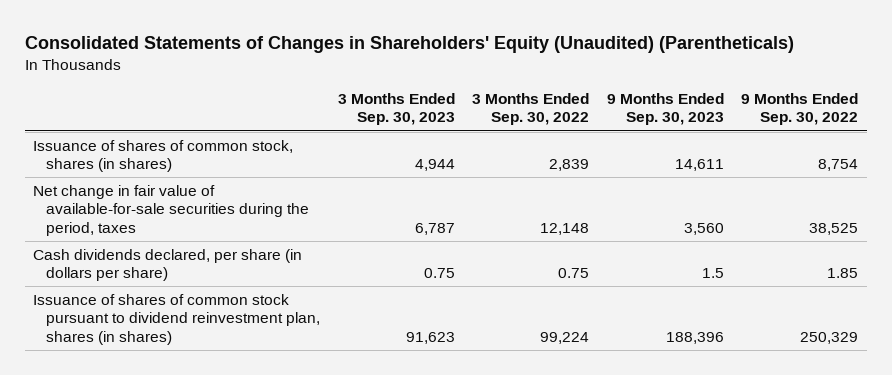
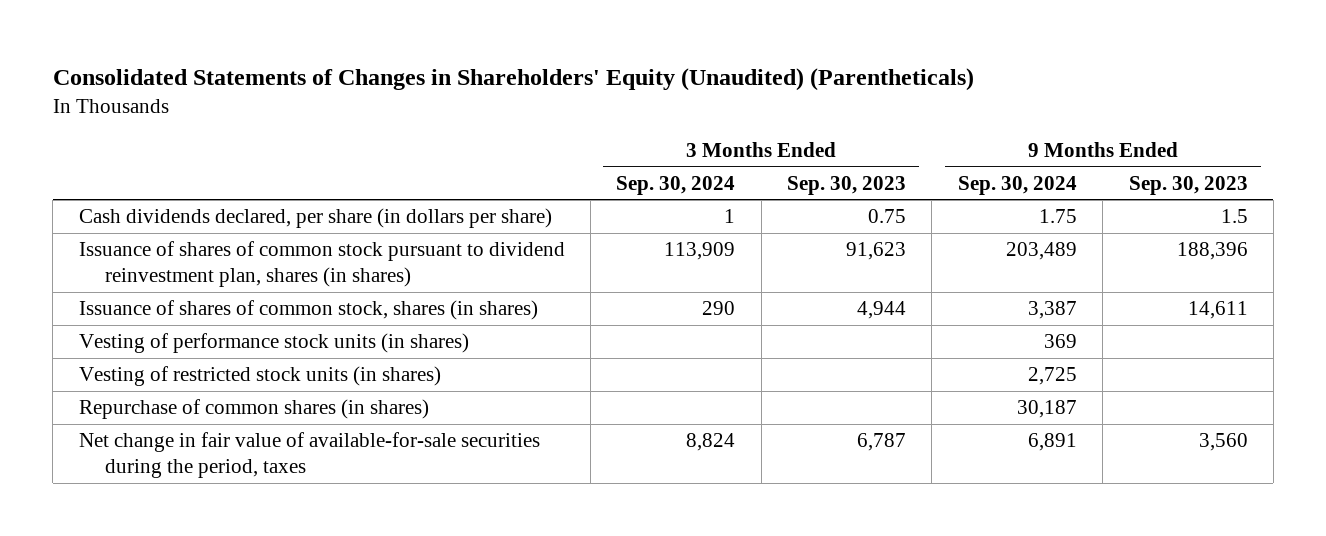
[472,92,590,126] 3 Months Ended Sep. 30, 2022 -> none
[741,92,859,126] 9 Months Ended Sep. 30, 2022 -> none
none -> [616,175,736,195] Sep. 30, 2024
none -> [957,175,1077,195] Sep. 30, 2024
[33,139,294,173] Issuance of shares of common stock, shares (in shares) -> [78,300,538,321] Issuance of shares of common stock, shares (in shares)
none -> [78,333,469,354] Vesting of performance stock units (in shares)
none -> [78,366,441,387] Vesting of restricted stock units (in shares)
none -> [78,399,429,420] Repurchase of common shares (in shares)
[33,184,310,236] Net change in fair value of available-for-sale securities during the period, taxes -> [78,432,540,479] Net change in fair value of available-for-sale securities during the period, taxes

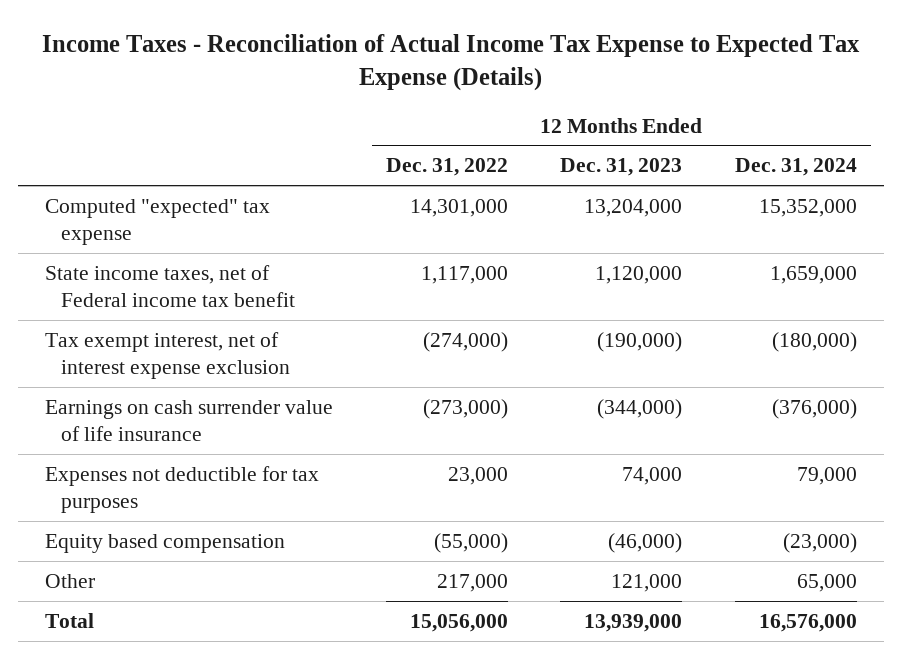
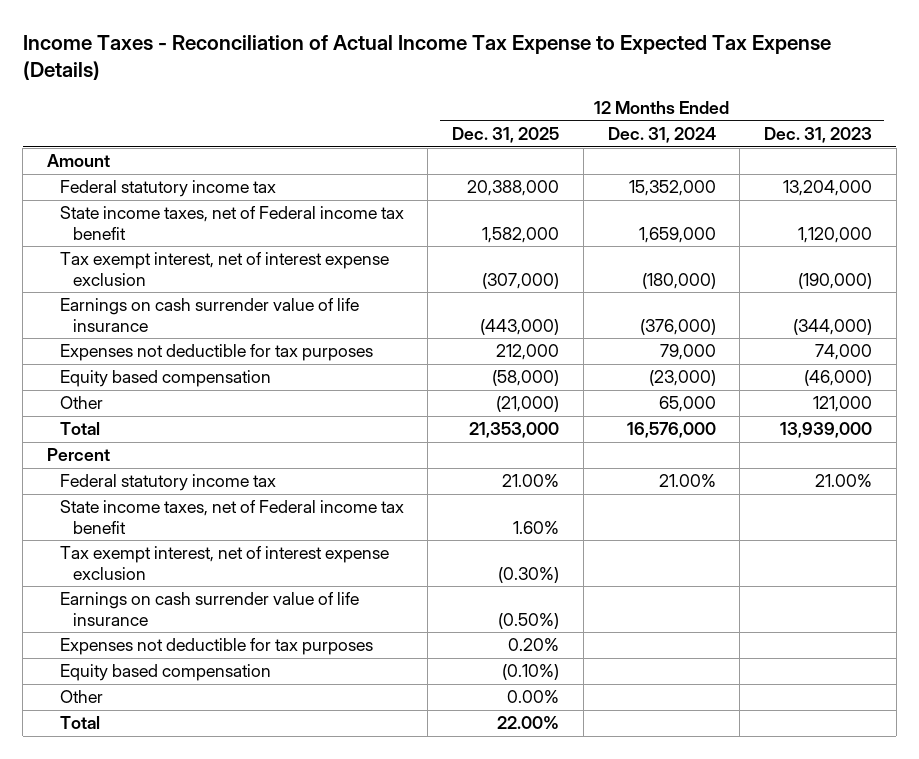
[385,158,508,177] Dec. 31, 2022 -> none
none -> [452,127,560,144] Dec. 31, 2025
none -> [46,154,110,168] Amount
[44,198,270,245] Computed "expected" tax expense -> [59,180,276,198] Federal statutory income tax
none -> [46,448,110,462] Percent
none -> [59,474,276,492] Federal statutory income tax
none -> [59,500,404,534] State income taxes, net of Federal income tax benefit
none -> [59,546,389,580] Tax exempt interest, net of interest expense exclusion
none -> [59,592,359,626] Earnings on cash surrender value of life insurance
none -> [59,638,373,656] Expenses not deductible for tax purposes
none -> [59,664,271,682] Equity based compensation
none -> [59,690,103,704] Other
none -> [59,716,100,730] Total

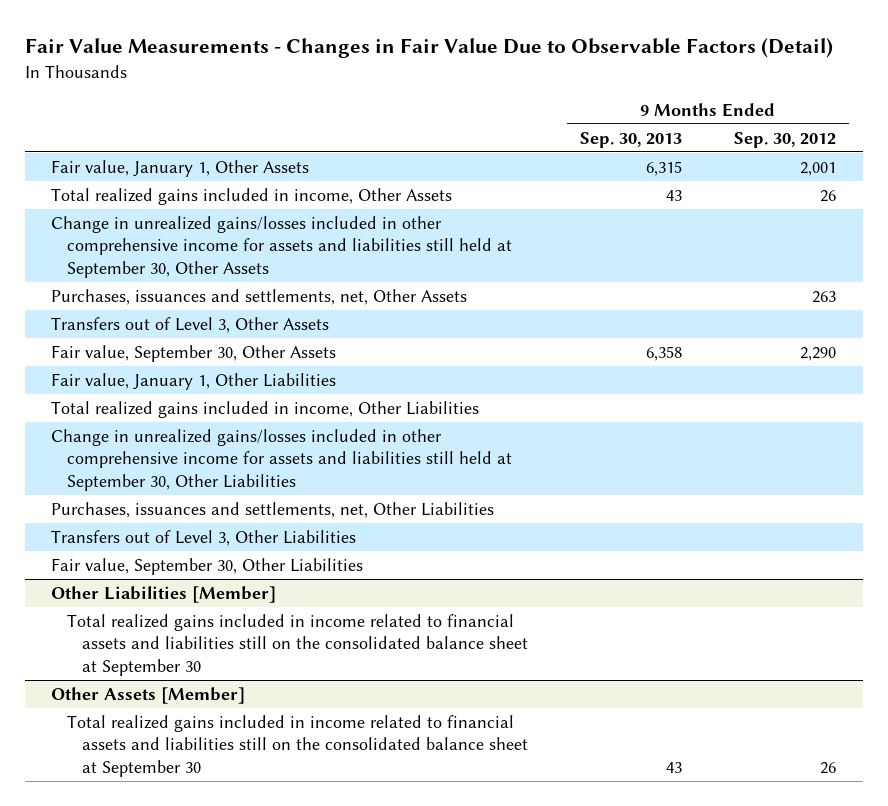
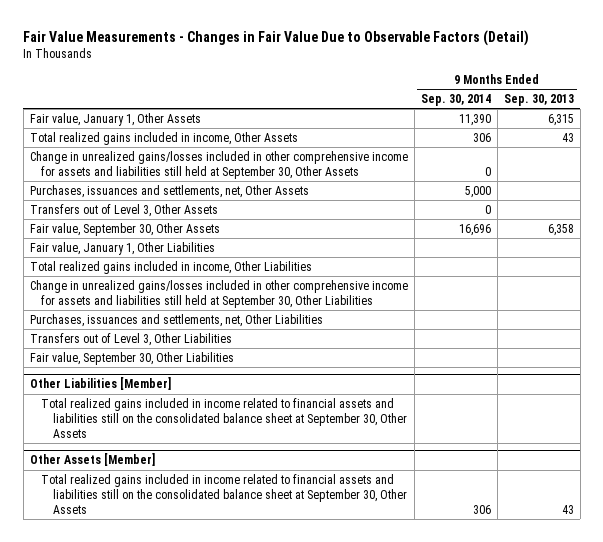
[734,131,837,148] Sep. 30, 2012 -> none
none -> [420,93,491,106] Sep. 30, 2014
[66,613,528,676] Total realized gains included in income related to financial assets and liabilities still on the consolidated balance sheet at September 30 -> [41,397,407,438] Total realized gains included in income related to financial assets and liabilities still on the consolidated balance sheet at September 30, Other Assets
[66,714,528,777] Total realized gains included in income related to financial assets and liabilities still on the consolidated balance sheet at September 30 -> [41,473,407,514] Total realized gains included in income related to financial assets and liabilities still on the consolidated balance sheet at September 30, Other Assets

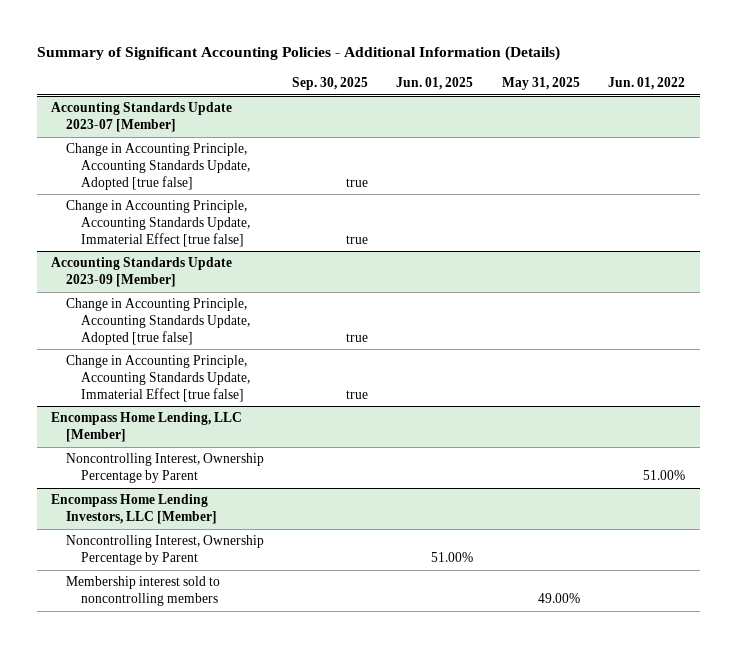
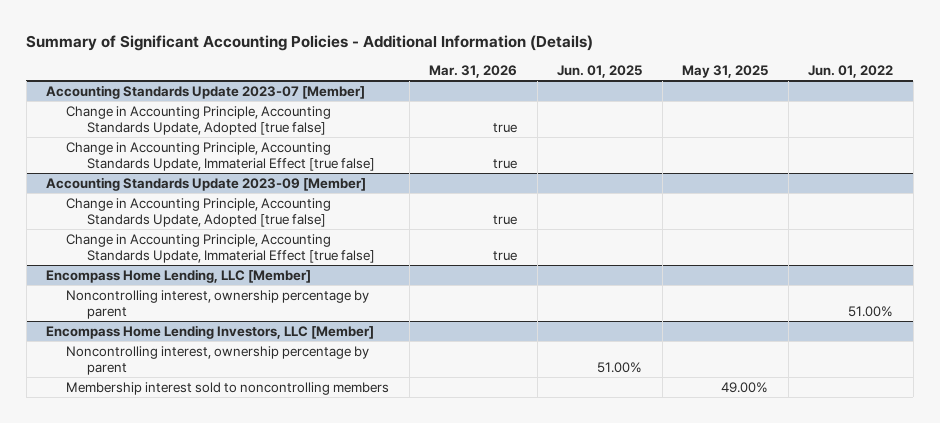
[292,77,369,91] Sep. 30, 2025 -> none
none -> [429,65,518,79] Mar. 31, 2026
[65,453,264,484] Noncontrolling Interest, Ownership Percentage by Parent -> [66,289,370,320] Noncontrolling interest, ownership percentage by parent
[65,535,264,566] Noncontrolling Interest, Ownership Percentage by Parent -> [66,345,370,376] Noncontrolling interest, ownership percentage by parent

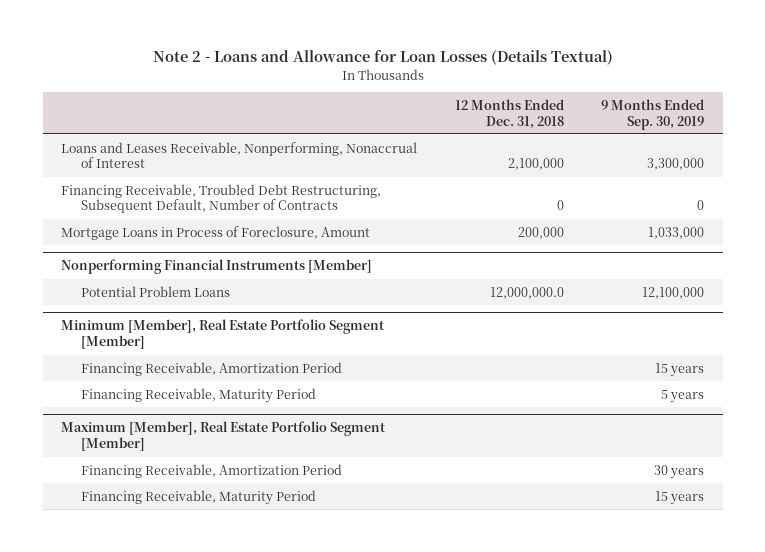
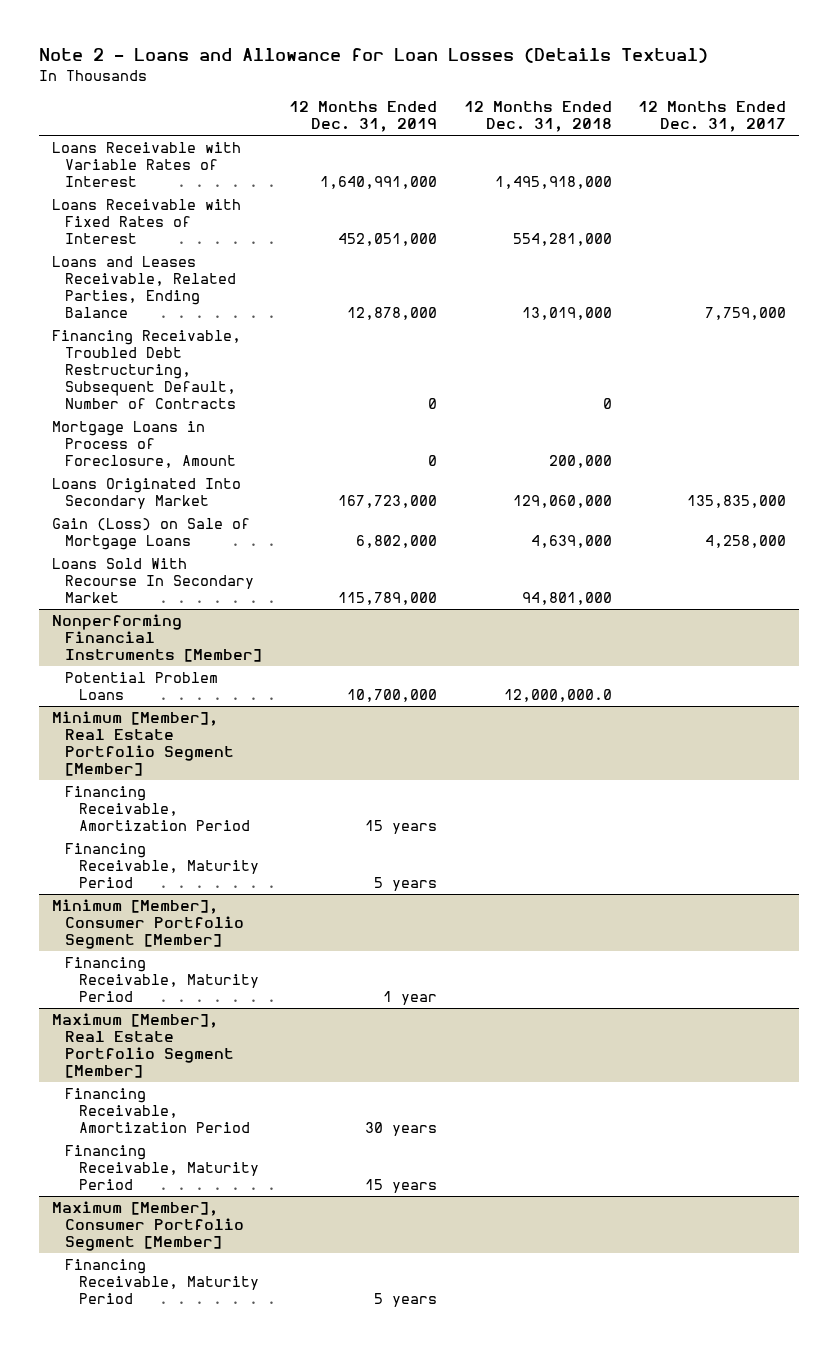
[601,98,705,130] 9 Months Ended Sep. 30, 2019 -> none
none -> [289,100,438,133] 12 Months Ended Dec. 31, 2019
none -> [638,100,787,133] 12 Months Ended Dec. 31, 2017
[61,141,418,169] Loans and Leases Receivable, Nonperforming, Nonaccrual of Interest -> none
none -> [52,141,242,188] Loans Receivable with Variable Rates of Interest
none -> [52,198,242,245] Loans Receivable with Fixed Rates of Interest
none -> [52,255,237,319] Loans and Leases Receivable, Related Parties, Ending Balance
none -> [52,477,242,510] Loans Originated Into Secondary Market
none -> [52,517,251,551] Gain (Loss) on Sale of Mortgage Loans
none -> [52,557,255,604] Loans Sold With Recourse In Secondary Market
none -> [52,898,245,950] Minimum [Member], Consumer Portfolio Segment [Member]
none -> [65,956,259,1003] Financing Receivable, Maturity Period
none -> [52,1200,245,1252] Maximum [Member], Consumer Portfolio Segment [Member]
none -> [65,1258,259,1305] Financing Receivable, Maturity Period

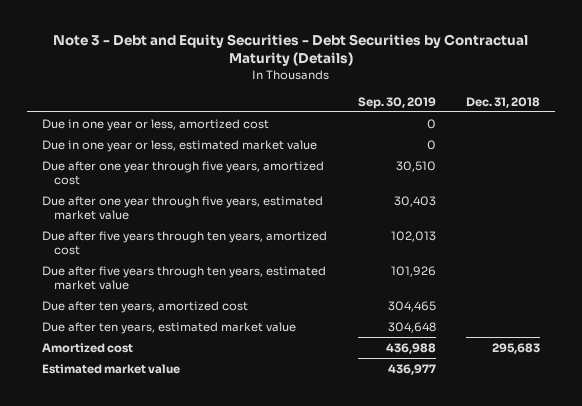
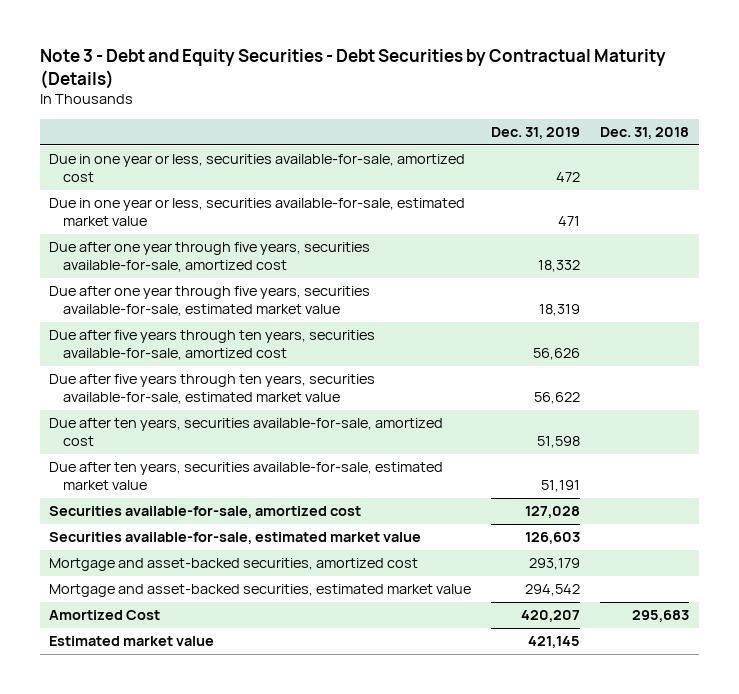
[357,96,436,109] Sep. 30, 2019 -> none
none -> [491,127,581,140] Dec. 31, 2019
[42,118,270,131] Due in one year or less, amortized cost -> [49,154,466,183] Due in one year or less, securities available-for-sale, amortized cost
[42,139,318,152] Due in one year or less, estimated market value -> [49,198,466,227] Due in one year or less, securities available-for-sale, estimated market value
[42,160,325,186] Due after one year through five years, amortized cost -> [49,242,371,273] Due after one year through five years, securities available-for-sale, amortized cost
[42,195,324,221] Due after one year through five years, estimated market value -> [49,286,371,317] Due after one year through five years, securities available-for-sale, estimated market value
[42,230,328,256] Due after five years through ten years, amortized cost -> [49,330,376,361] Due after five years through ten years, securities available-for-sale, amortized cost
[42,265,327,291] Due after five years through ten years, estimated market value -> [49,374,376,405] Due after five years through ten years, securities available-for-sale, estimated market value
[42,300,249,313] Due after ten years, amortized cost -> [49,418,444,447] Due after ten years, securities available-for-sale, amortized cost
[42,321,297,334] Due after ten years, estimated market value -> [49,462,444,491] Due after ten years, securities available-for-sale, estimated market value
none -> [49,506,362,519] Securities available-for-sale, amortized cost
none -> [49,532,422,545] Securities available-for-sale, estimated market value
none -> [49,558,419,572] Mortgage and asset-backed securities, amortized cost
none -> [49,584,472,598] Mortgage and asset-backed securities, estimated market value
[42,342,134,353] Amortized cost -> [49,610,161,621] Amortized Cost

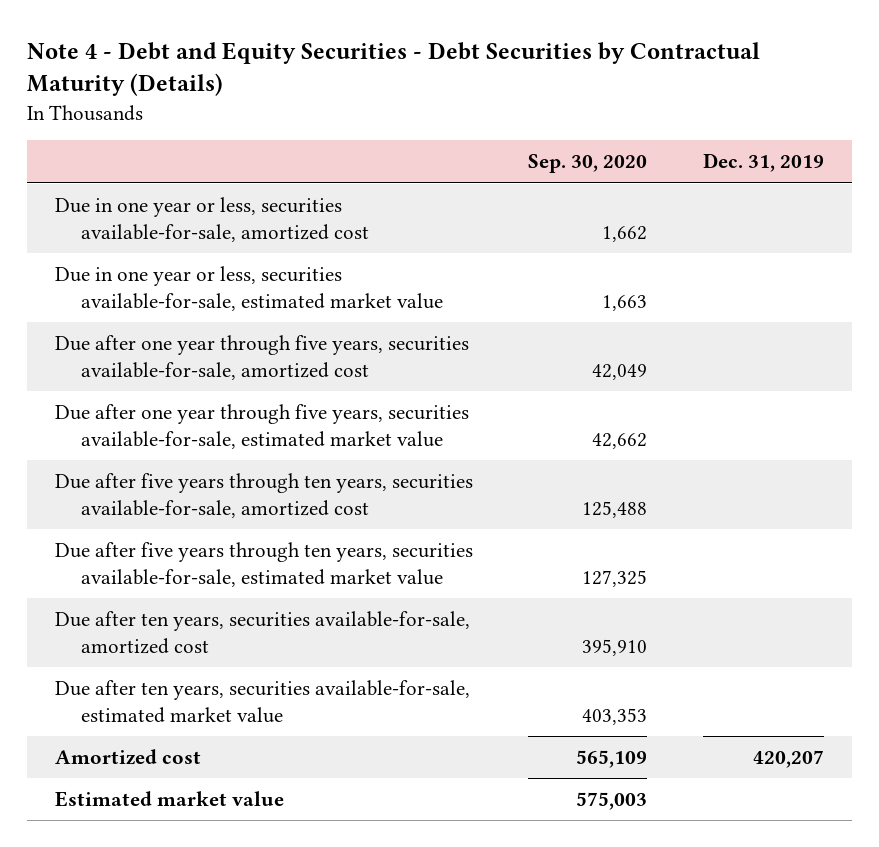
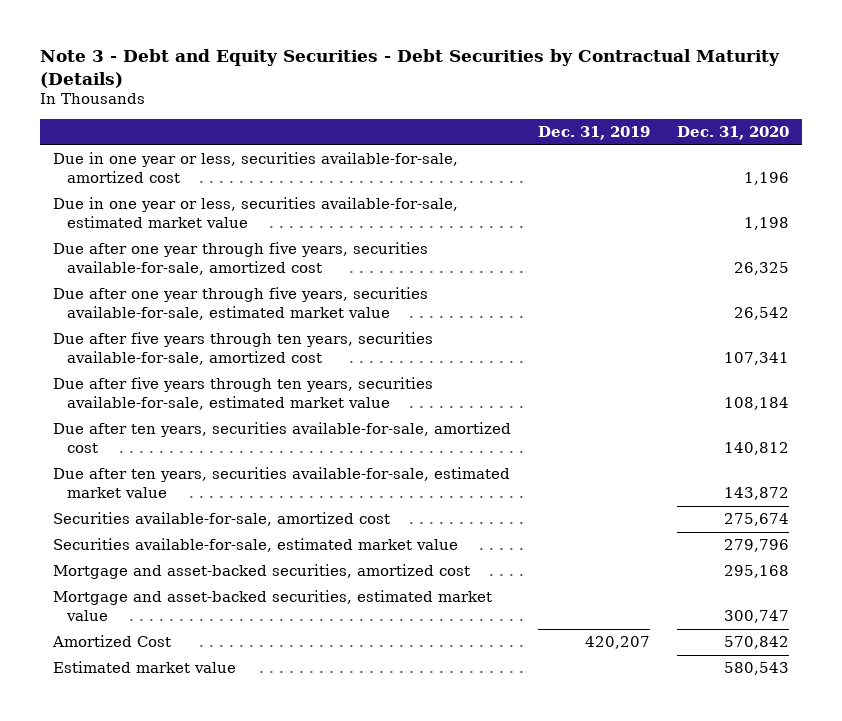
[26,42,760,97] Note 4 - Debt and Equity Securities - Debt Securities by Contractual Maturity (Details) -> [39,49,780,88] Note 3 - Debt and Equity Securities - Debt Securities by Contractual Maturity (Details)
[528,154,648,174] Sep. 30, 2020 -> none
none -> [676,126,789,141] Dec. 31, 2020
none -> [52,512,390,527] Securities available-for-sale, amortized cost
none -> [52,538,458,553] Securities available-for-sale, estimated market value
none -> [52,564,470,580] Mortgage and asset-backed securities, amortized cost
none -> [52,590,492,622] Mortgage and asset-backed securities, estimated market value
[54,748,201,765] Amortized cost -> [51,635,171,648] Amortized Cost

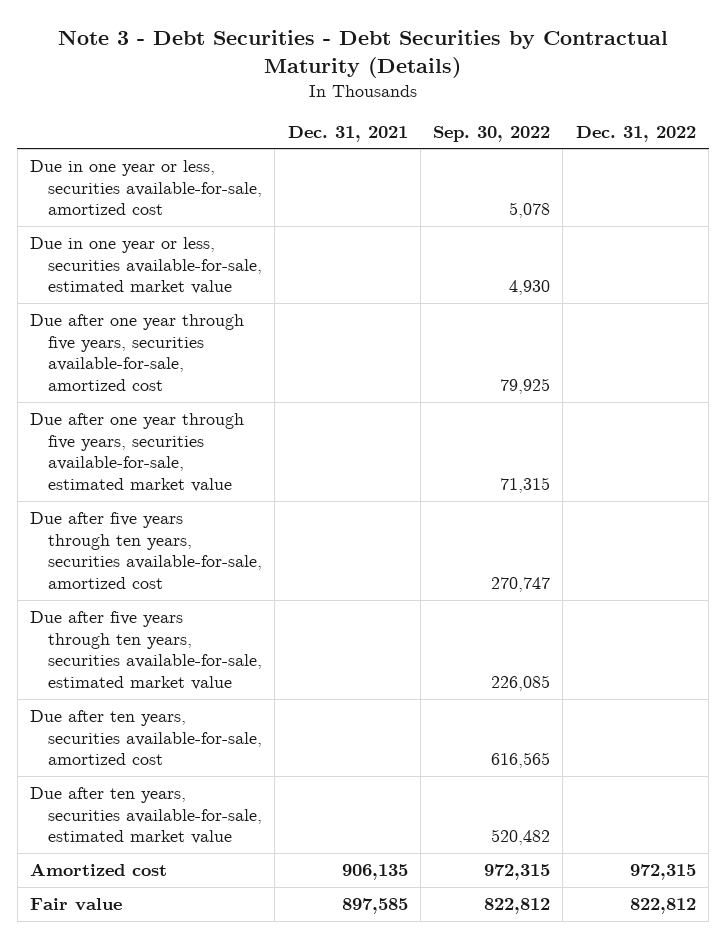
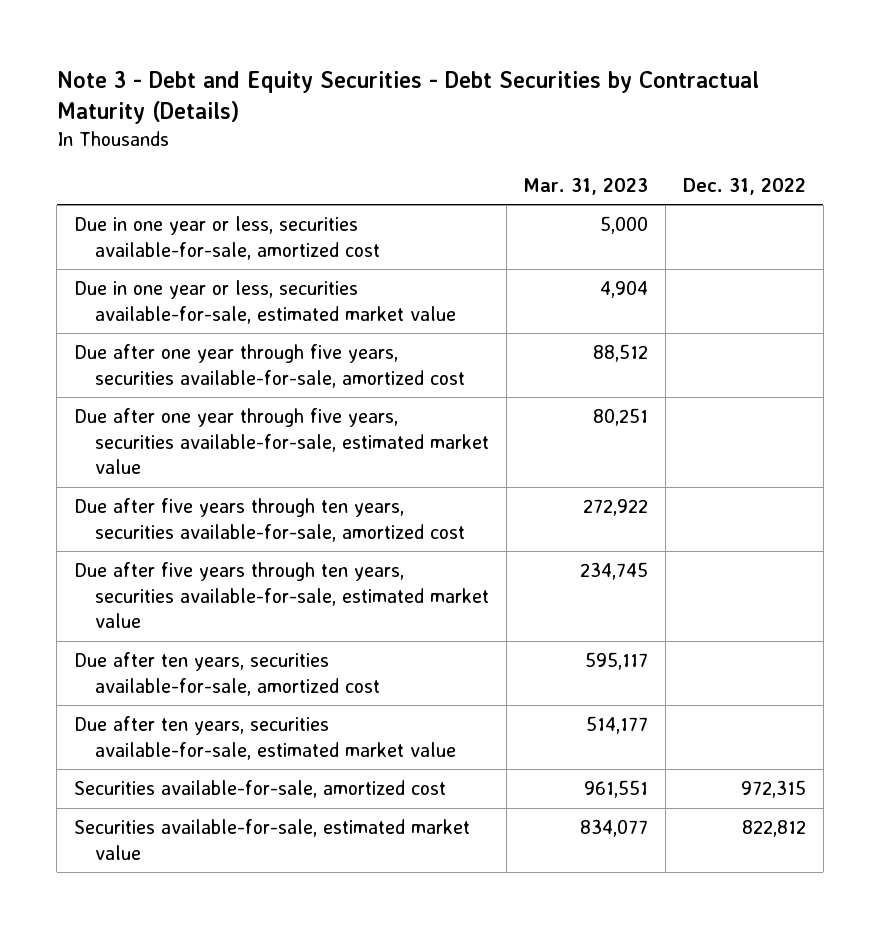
[57,29,668,78] Note 3 - Debt Securities - Debt Securities by Contractual Maturity (Details) -> [56,70,759,124] Note 3 - Debt and Equity Securities - Debt Securities by Contractual Maturity (Details)
[287,125,408,142] Dec. 31, 2021 -> none
[433,125,551,142] Sep. 30, 2022 -> none
none -> [523,177,649,195] Mar. 31, 2023
[29,863,167,877] Amortized cost -> [74,780,447,799] Securities available-for-sale, amortized cost
[29,898,122,912] Fair value -> [74,819,471,860] Securities available-for-sale, estimated market value

